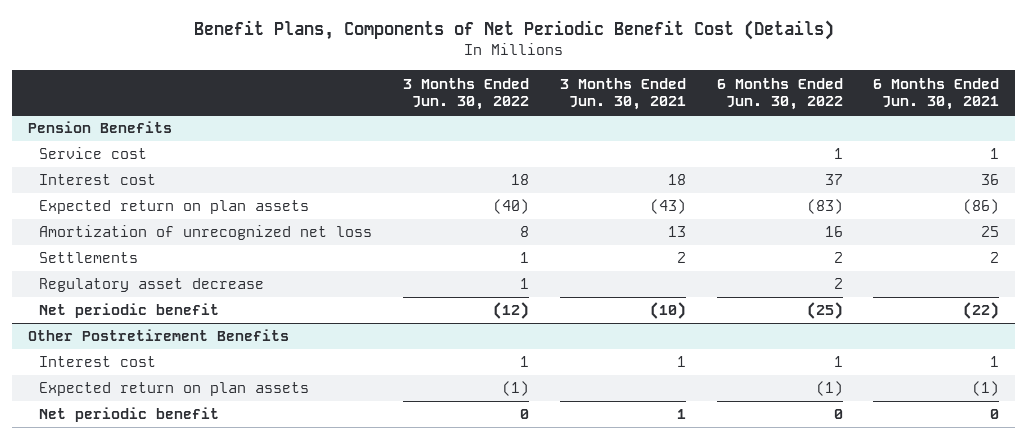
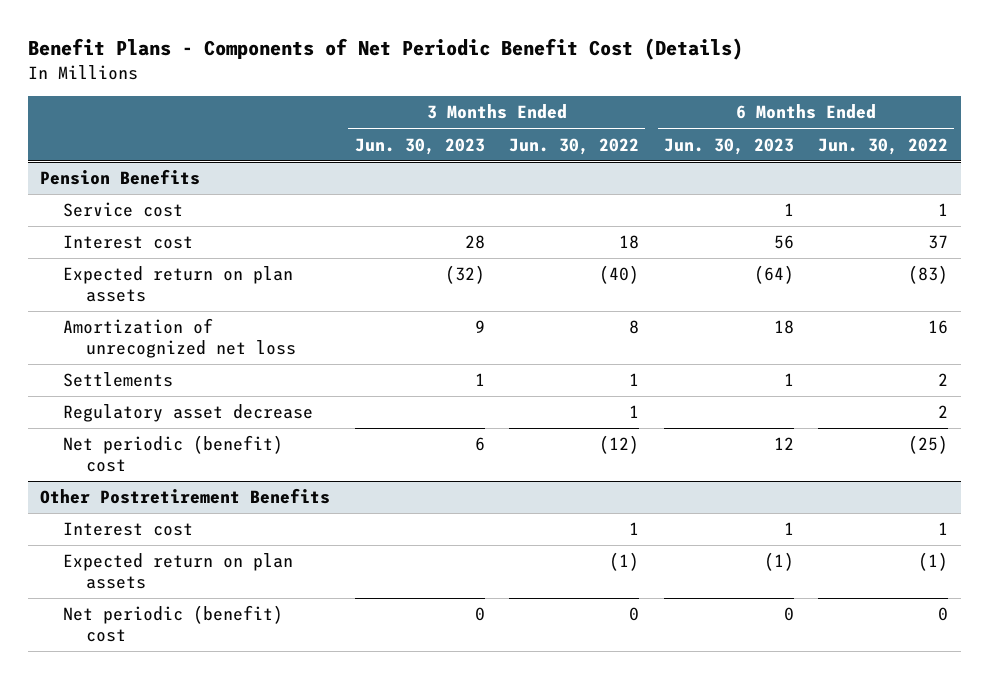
[193,20,834,41] Benefit Plans, Components of Net Periodic Benefit Cost (Details) -> [27,37,743,60] Benefit Plans - Components of Net Periodic Benefit Cost (Details)
[559,77,686,111] 3 Months Ended Jun. 30, 2021 -> none
[873,77,1000,111] 6 Months Ended Jun. 30, 2021 -> none
none -> [354,137,485,155] Jun. 30, 2023
none -> [663,137,794,155] Jun. 30, 2023
[39,303,220,319] Net periodic benefit -> [63,435,284,472] Net periodic (benefit) cost
[39,407,220,423] Net periodic benefit -> [63,605,284,642] Net periodic (benefit) cost

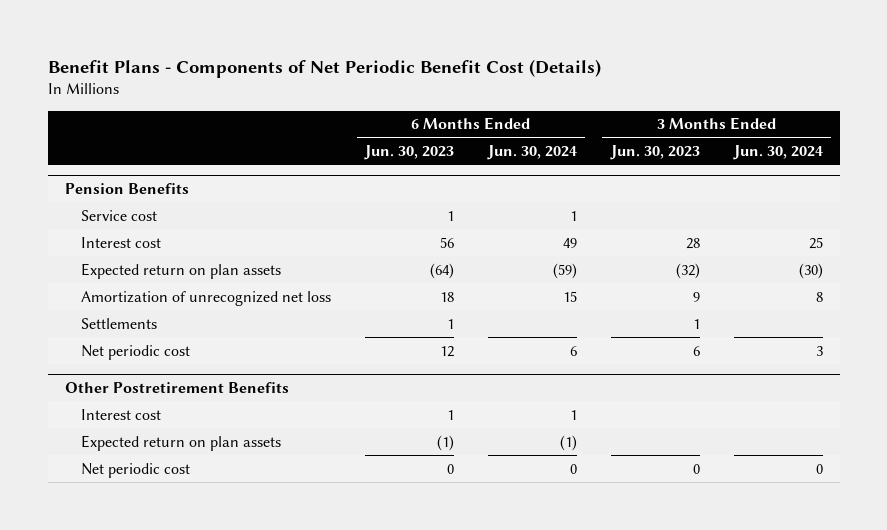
[509,137,640,155] Jun. 30, 2022 -> none
[818,137,949,155] Jun. 30, 2022 -> none
none -> [486,145,577,161] Jun. 30, 2024
none -> [732,145,823,161] Jun. 30, 2024
[63,404,314,423] Regulatory asset decrease -> none
[63,435,284,472] Net periodic (benefit) cost -> [81,344,191,360] Net periodic cost
[63,605,284,642] Net periodic (benefit) cost -> [81,462,191,478] Net periodic cost

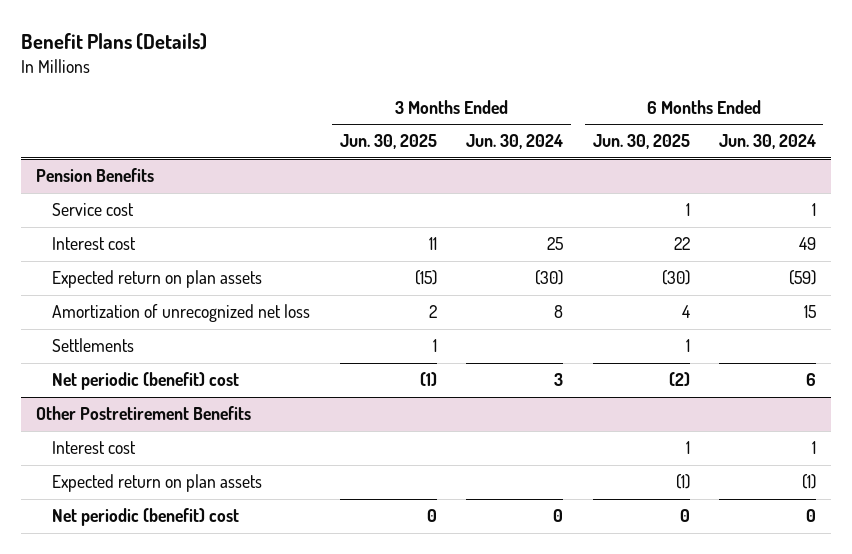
[47,58,601,78] Benefit Plans - Components of Net Periodic Benefit Cost (Details) -> [21,32,208,50] Benefit Plans (Details)
[364,145,455,161] Jun. 30, 2023 -> none
[609,145,700,161] Jun. 30, 2023 -> none
none -> [339,134,437,150] Jun. 30, 2025
none -> [592,134,690,150] Jun. 30, 2025
[81,344,191,360] Net periodic cost -> [52,372,240,391] Net periodic (benefit) cost
[81,462,191,478] Net periodic cost -> [52,508,240,527] Net periodic (benefit) cost

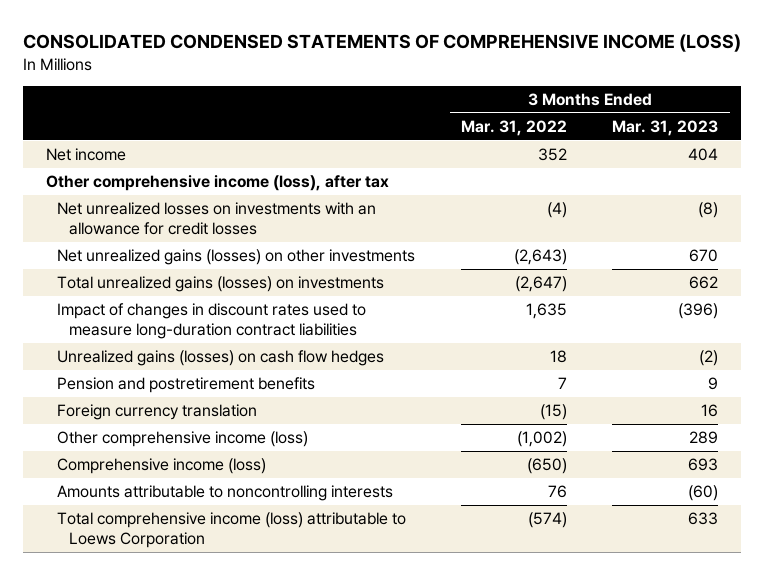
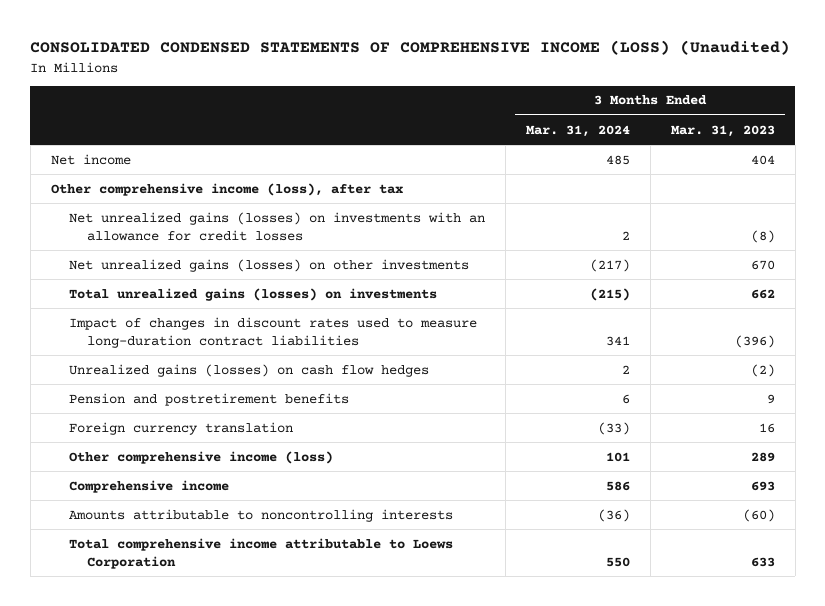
[22,33,741,52] CONSOLIDATED CONDENSED STATEMENTS OF COMPREHENSIVE INCOME (LOSS) -> [30,40,791,56] CONSOLIDATED CONDENSED STATEMENTS OF COMPREHENSIVE INCOME (LOSS) (Unaudited)
[460,120,567,137] Mar. 31, 2022 -> none
none -> [525,124,630,137] Mar. 31, 2024
[57,202,377,235] Net unrealized losses on investments with an allowance for credit losses -> [68,211,485,241] Net unrealized gains (losses) on investments with an allowance for credit losses
[57,458,267,475] Comprehensive income (loss) -> [68,479,229,493] Comprehensive income
[57,512,407,548] Total comprehensive income (loss) attributable to Loews Corporation -> [68,537,453,569] Total comprehensive income attributable to Loews Corporation

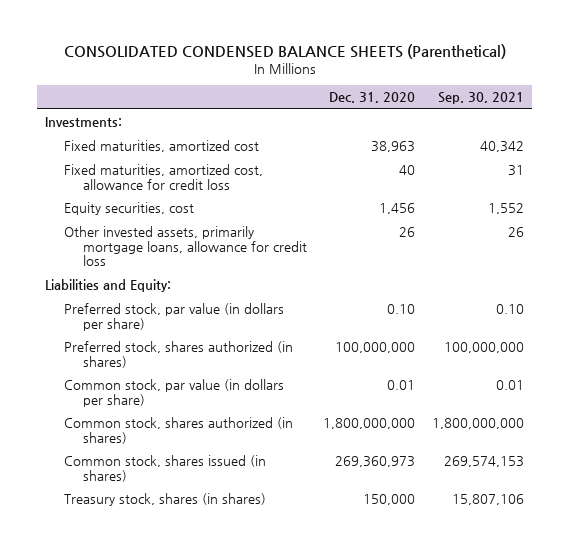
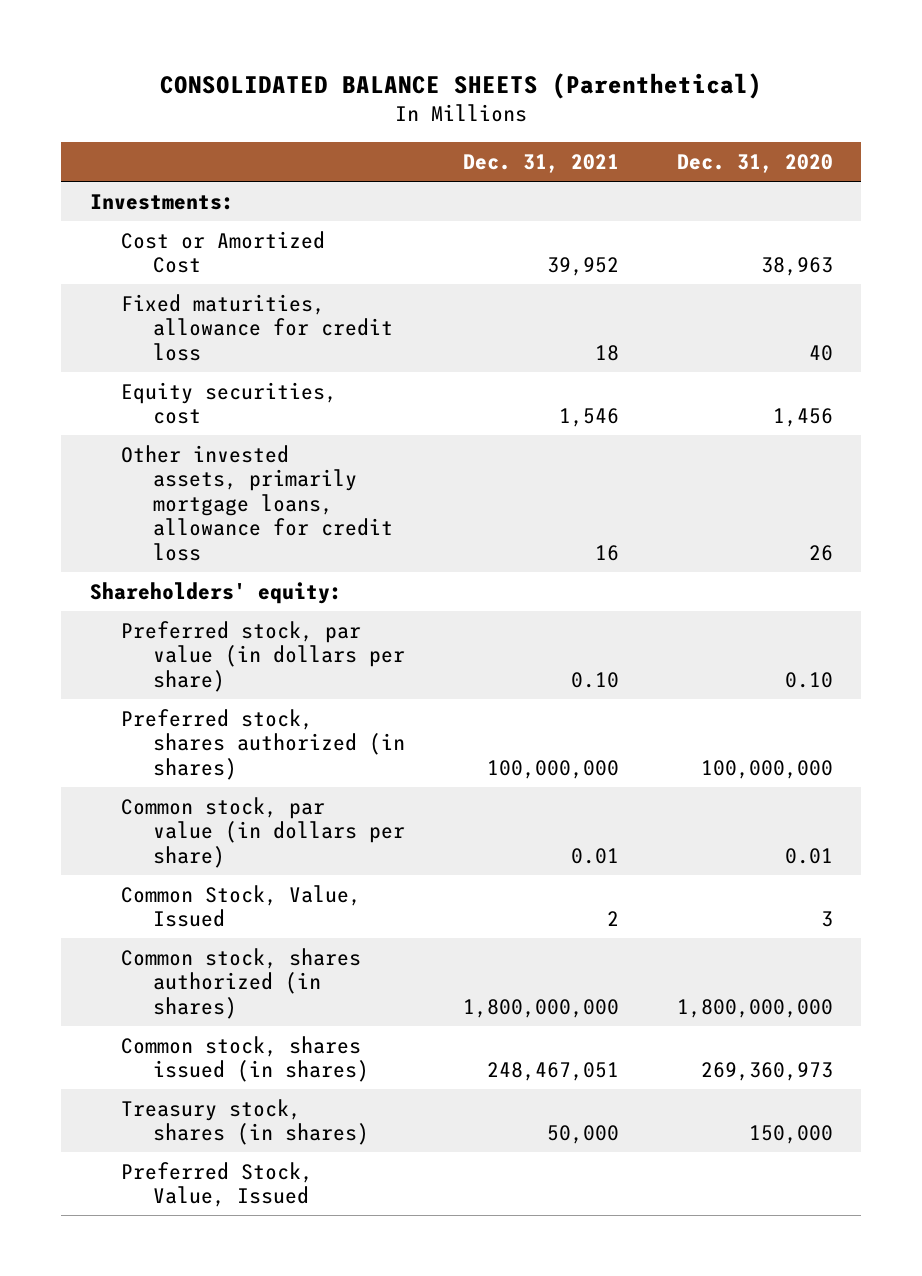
[63,43,506,59] CONSOLIDATED CONDENSED BALANCE SHEETS (Parenthetical) -> [160,73,763,100] CONSOLIDATED BALANCE SHEETS (Parenthetical)
[438,92,525,105] Sep. 30, 2021 -> none
none -> [462,153,619,173] Dec. 31, 2021
[63,140,259,153] Fixed maturities, amortized cost -> [121,230,326,274] Cost or Amortized Cost
[63,164,263,190] Fixed maturities, amortized cost, allowance for credit loss -> [121,293,393,361] Fixed maturities, allowance for credit loss
[44,279,171,293] Liabilities and Equity: -> none
none -> [89,581,342,604] Shareholders' equity:
none -> [121,884,362,928] Common Stock, Value, Issued
none -> [121,1161,314,1208] Preferred Stock, Value, Issued

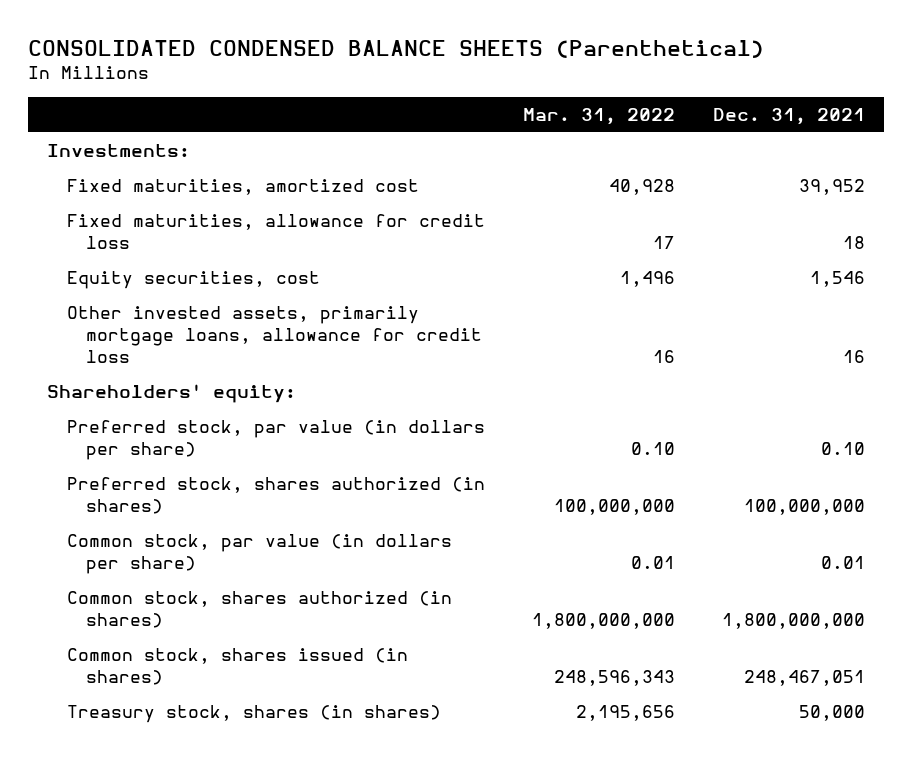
[160,73,763,100] CONSOLIDATED BALANCE SHEETS (Parenthetical) -> [28,39,765,58] CONSOLIDATED CONDENSED BALANCE SHEETS (Parenthetical)
[676,153,833,173] Dec. 31, 2020 -> none
none -> [522,108,675,126] Mar. 31, 2022
[121,230,326,274] Cost or Amortized Cost -> [66,179,419,196] Fixed maturities, amortized cost
[121,884,362,928] Common Stock, Value, Issued -> none
[121,1161,314,1208] Preferred Stock, Value, Issued -> none

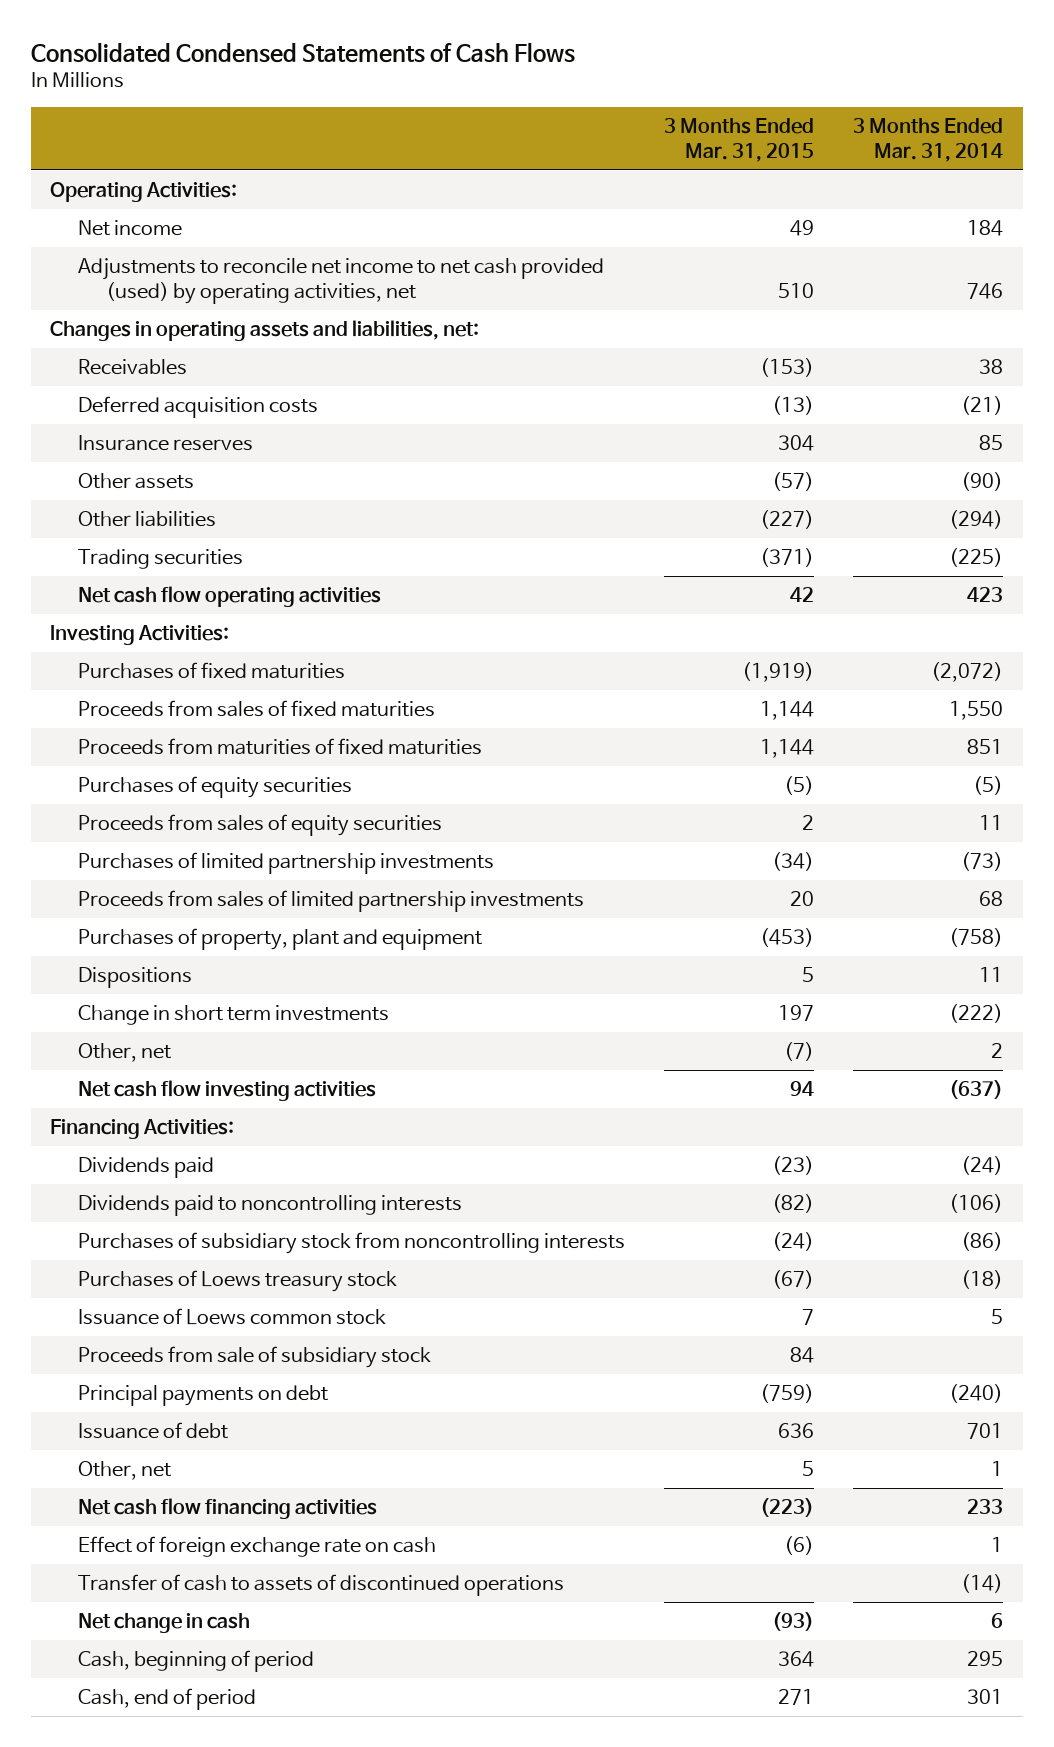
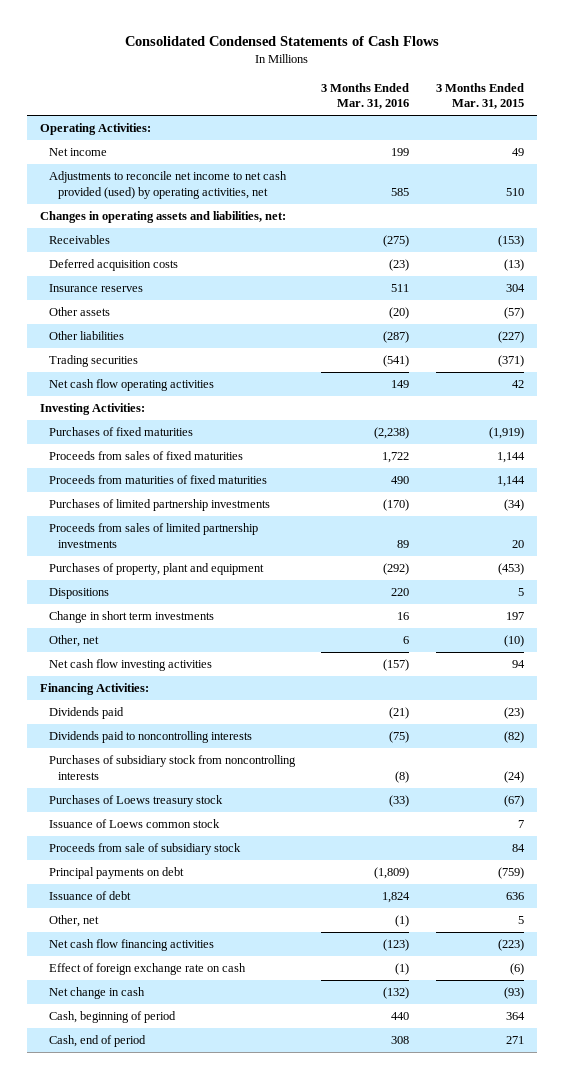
[853,117,1004,162] 3 Months Ended Mar. 31, 2014 -> none
none -> [321,82,410,110] 3 Months Ended Mar. 31, 2016
[77,776,352,799] Purchases of equity securities -> none
[77,814,442,837] Proceeds from sales of equity securities -> none
[784,1042,815,1062] (7) -> [503,635,524,648] (10)
[77,1574,564,1597] Transfer of cash to assets of discontinued operations -> none

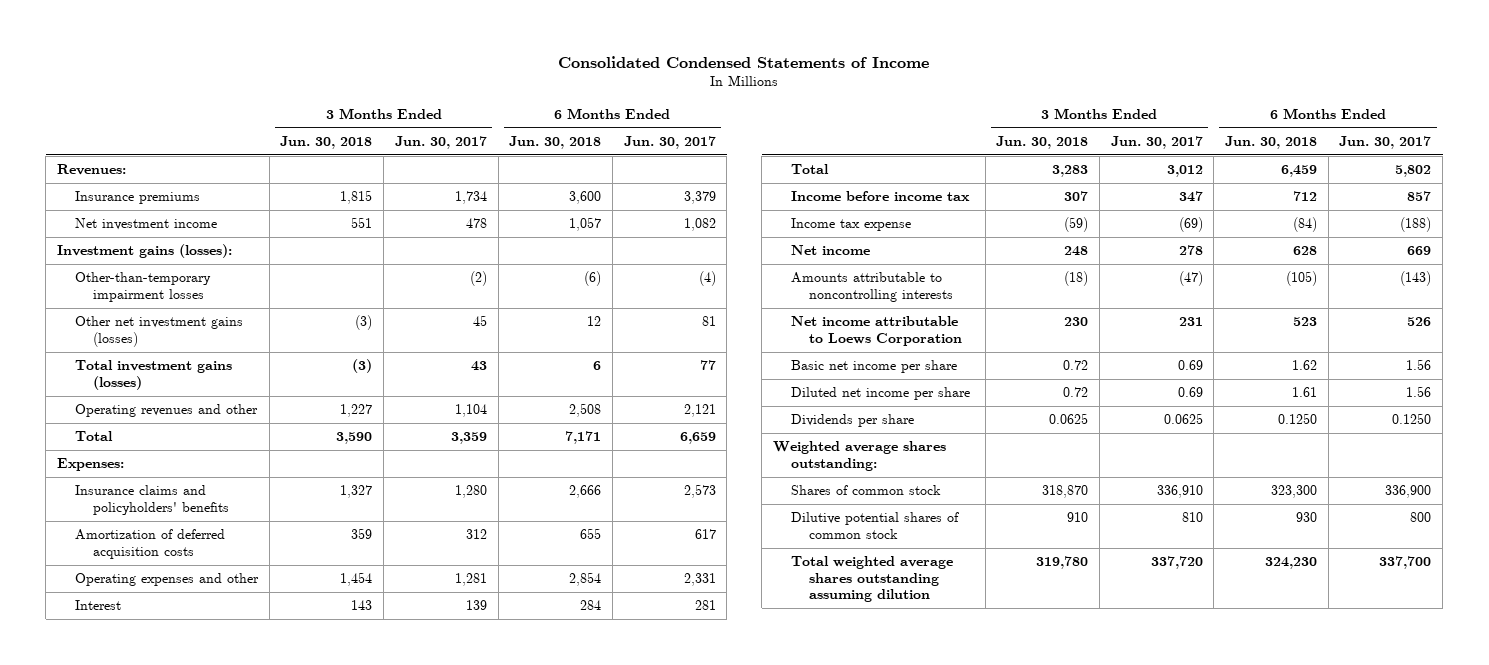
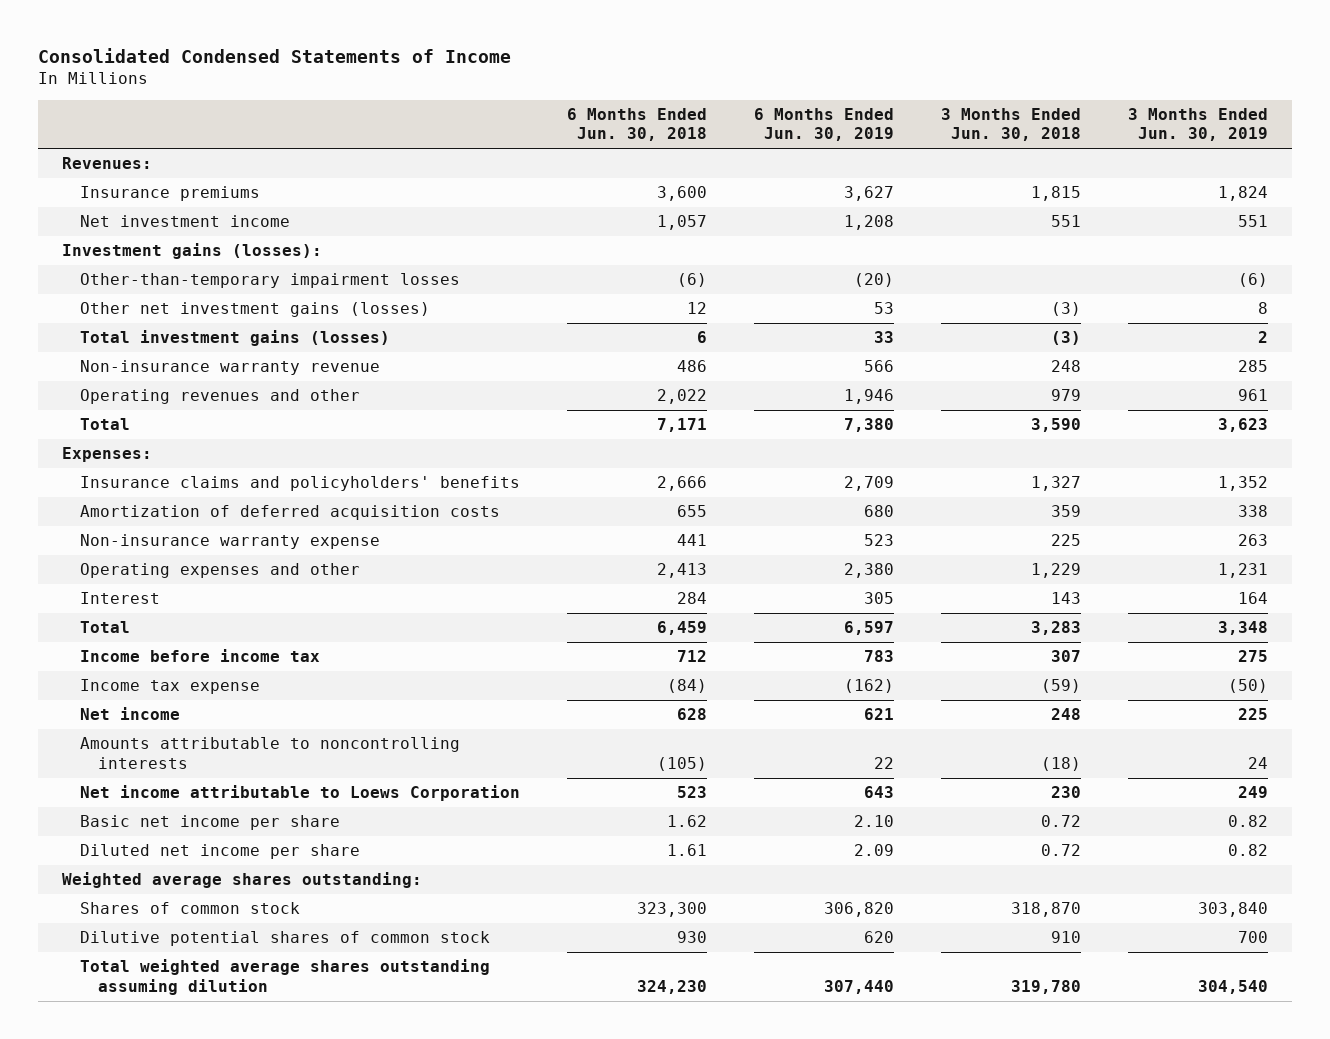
[394,135,487,149] Jun. 30, 2017 -> none
[623,135,716,149] Jun. 30, 2017 -> none
none -> [754,107,895,142] 6 Months Ended Jun. 30, 2019
none -> [1128,107,1269,142] 3 Months Ended Jun. 30, 2019
none -> [80,360,381,376] Non-insurance warranty revenue
[340,404,373,418] 1,227 -> [1051,389,1082,402] 979
[569,403,602,418] 2,508 -> [657,389,708,405] 2,022
none -> [80,534,381,550] Non-insurance warranty expense
[340,572,373,587] 1,454 -> [1031,563,1082,579] 1,229
[569,572,602,587] 2,854 -> [657,563,708,579] 2,413
[790,414,914,428] Dividends per share -> none

